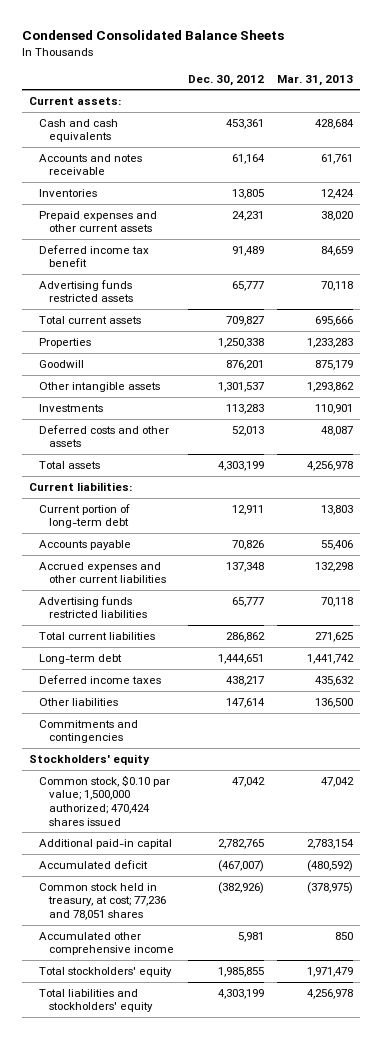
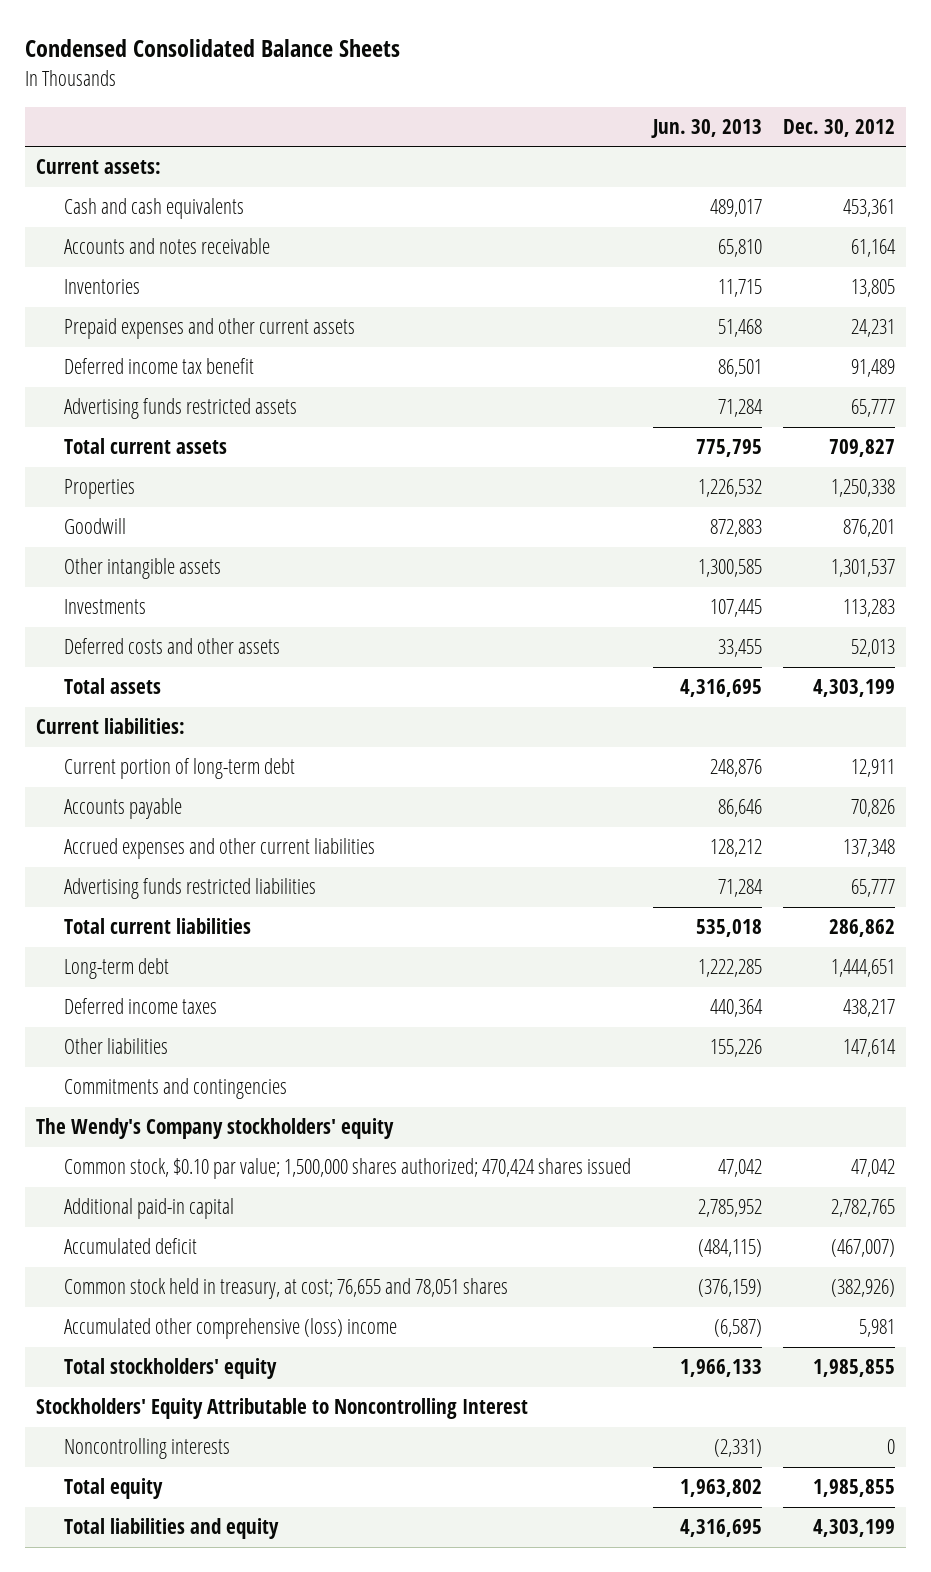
[277,74,354,86] Mar. 31, 2013 -> none
none -> [650,118,762,138] Jun. 30, 2013
[29,753,151,765] Stockholders' equity -> none
none -> [35,1118,394,1140] The Wendy's Company stockholders' equity
[39,774,171,826] Common stock, $0.10 par value; 1,500,000 authorized; 470,424 shares issued -> [64,1158,632,1180] Common stock, $0.10 par value; 1,500,000 shares authorized; 470,424 shares issued
[39,882,167,921] Common stock held in treasury, at cost; 77,236 and 78,051 shares -> [64,1278,509,1300] Common stock held in treasury, at cost; 76,655 and 78,051 shares
[39,931,175,956] Accumulated other comprehensive income -> [64,1318,398,1340] Accumulated other comprehensive (loss) income
none -> [35,1398,528,1420] Stockholders' Equity Attributable to Noncontrolling Interest
none -> [64,1438,231,1460] Noncontrolling interests
none -> [64,1478,164,1500] Total equity
[39,988,154,1013] Total liabilities and stockholders' equity -> [64,1518,280,1540] Total liabilities and equity

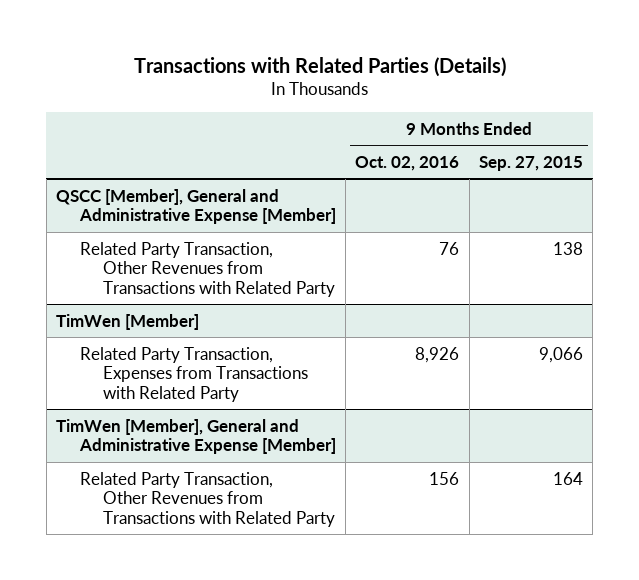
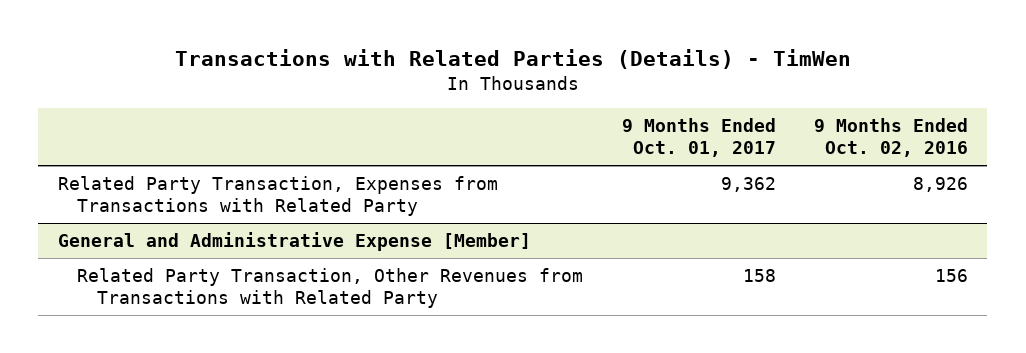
[133,56,506,77] Transactions with Related Parties (Details) -> [174,49,851,70] Transactions with Related Parties (Details) - TimWen
[479,155,584,171] Sep. 27, 2015 -> none
none -> [621,117,776,158] 9 Months Ended Oct. 01, 2017
[56,188,336,225] QSCC [Member], General and Administrative Expense [Member] -> none
[79,241,335,297] Related Party Transaction, Other Revenues from Transactions with Related Party -> none
[56,313,200,330] TimWen [Member] -> none
[56,418,336,455] TimWen [Member], General and Administrative Expense [Member] -> [57,231,531,251] General and Administrative Expense [Member]

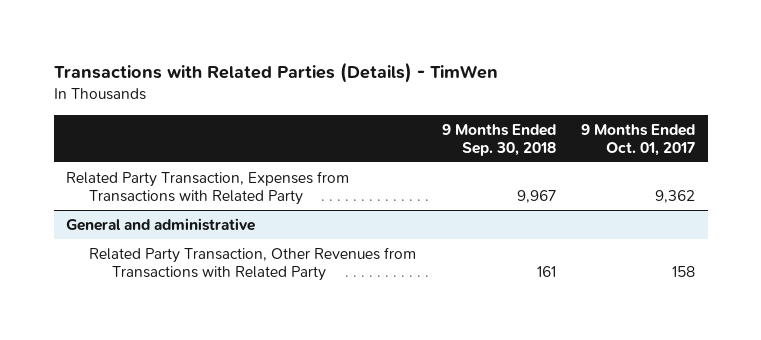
[813,117,968,158] 9 Months Ended Oct. 02, 2016 -> none
none -> [441,123,556,156] 9 Months Ended Sep. 30, 2018
[57,231,531,251] General and Administrative Expense [Member] -> [66,217,256,231] General and administrative

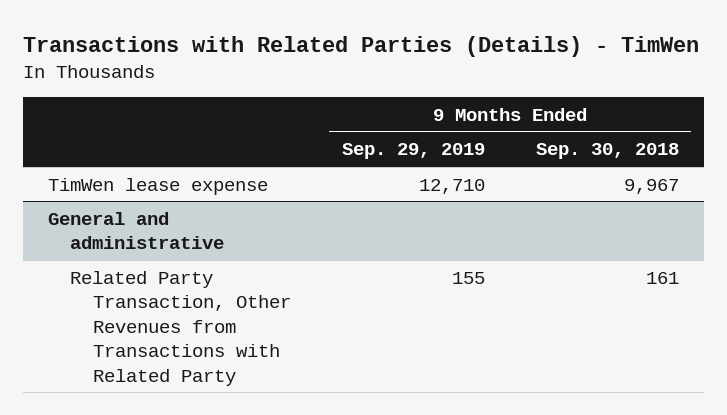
[580,123,695,156] 9 Months Ended Oct. 01, 2017 -> none
none -> [341,143,485,160] Sep. 29, 2019
[66,170,350,205] Related Party Transaction, Expenses from Transactions with Related Party -> [47,177,268,195] TimWen lease expense

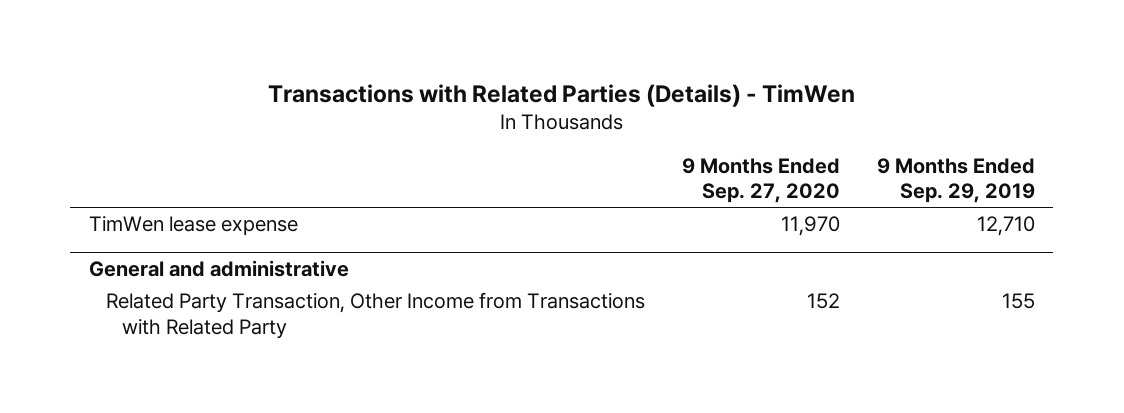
[535,143,679,160] Sep. 30, 2018 -> none
none -> [681,157,840,204] 9 Months Ended Sep. 27, 2020
[70,270,292,386] Related Party Transaction, Other Revenues from Transactions with Related Party -> [105,292,645,339] Related Party Transaction, Other Income from Transactions with Related Party

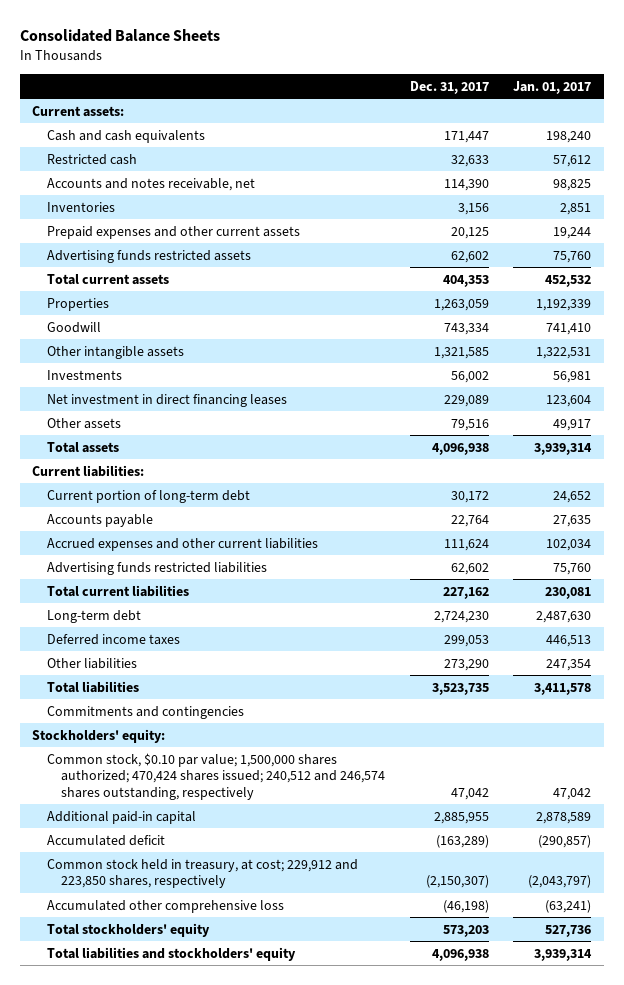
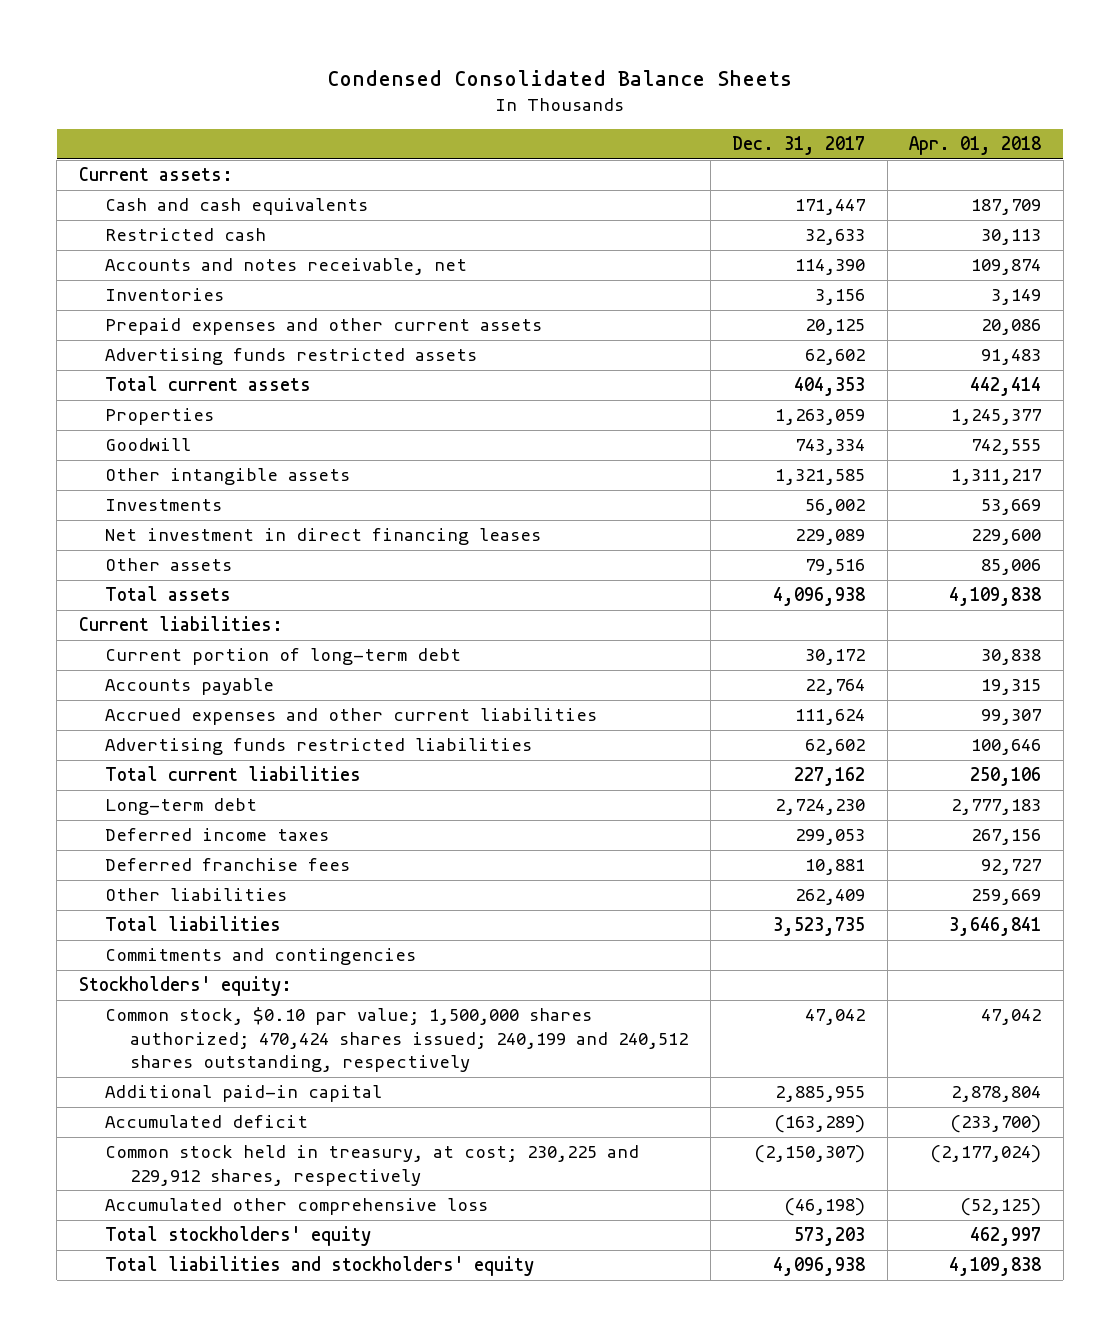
[19,29,220,43] Consolidated Balance Sheets -> [327,69,793,86] Condensed Consolidated Balance Sheets
[513,80,592,94] Jan. 01, 2017 -> none
none -> [909,136,1042,156] Apr. 01, 2018
none -> [104,858,350,872] Deferred franchise fees
[443,658,489,671] 273,290 -> [795,889,866,906] 262,409
[46,752,385,801] Common stock, $0.10 par value; 1,500,000 shares authorized; 470,424 shares issued; 240,512 and 246,574 shares outstanding, respectively -> [104,1007,689,1073] Common stock, $0.10 par value; 1,500,000 shares authorized; 470,424 shares issued; 240,199 and 240,512 shares outstanding, respectively
[46,858,358,889] Common stock held in treasury, at cost; 229,912 and 223,850 shares, respectively -> [104,1145,639,1186] Common stock held in treasury, at cost; 230,225 and 229,912 shares, respectively

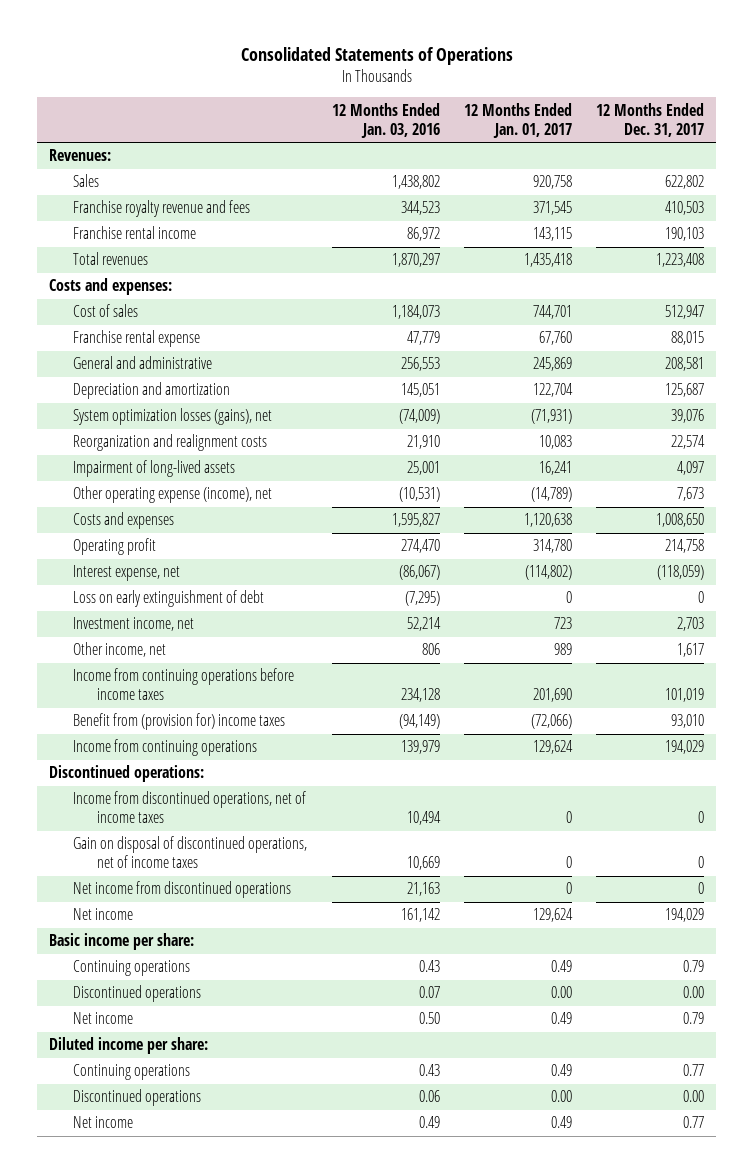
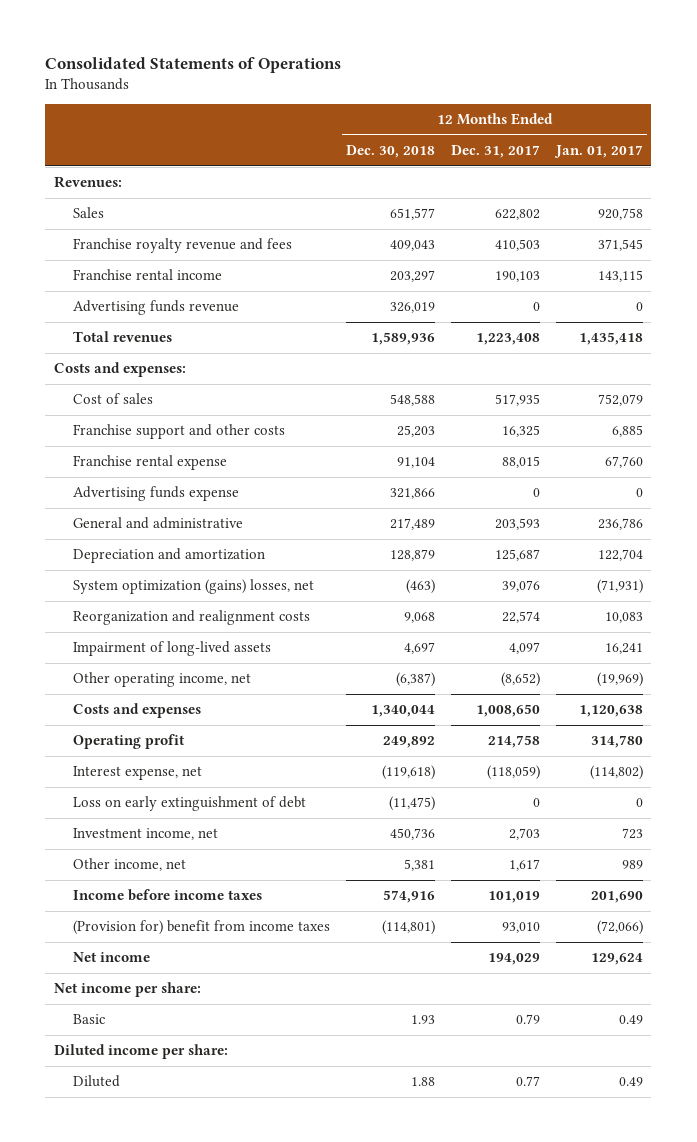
[331,102,440,138] 12 Months Ended Jan. 03, 2016 -> none
none -> [346,145,436,159] Dec. 30, 2018
none -> [72,300,239,316] Advertising funds revenue
[532,305,572,320] 744,701 -> [598,394,644,407] 752,079
[665,305,705,320] 512,947 -> [495,394,541,407] 517,935
none -> [72,424,285,440] Franchise support and other costs
none -> [72,486,239,502] Advertising funds expense
[532,357,572,372] 245,869 -> [598,518,644,531] 236,786
[665,357,705,372] 208,581 -> [495,518,541,531] 203,593
[73,408,273,426] System optimization losses (gains), net -> [72,579,314,595] System optimization (gains) losses, net
[73,486,273,504] Other operating expense (income), net -> [72,672,251,688] Other operating income, net
[530,487,572,503] (14,789) -> [597,672,644,688] (19,969)
[677,487,705,502] 7,673 -> [501,672,541,688] (8,652)
[73,739,258,757] Income from continuing operations -> none
[49,765,205,783] Discontinued operations: -> none
[73,791,307,824] Income from discontinued operations, net of income taxes -> none
[73,836,308,869] Gain on disposal of discontinued operations, net of income taxes -> none
[73,881,292,899] Net income from discontinued operations -> none
[73,668,295,701] Income from continuing operations before income taxes -> [72,889,262,902] Income before income taxes
[73,713,286,731] Benefit from (provision for) income taxes -> [72,920,330,936] (Provision for) benefit from income taxes
[73,960,191,977] Continuing operations -> none
[73,985,202,1003] Discontinued operations -> none
[49,933,195,951] Basic income per share: -> [53,982,201,998] Net income per share:
[73,1012,134,1025] Net income -> [72,1014,105,1025] Basic
[73,1064,191,1081] Continuing operations -> none
[73,1089,202,1107] Discontinued operations -> none
[73,1116,134,1129] Net income -> [72,1075,120,1088] Diluted

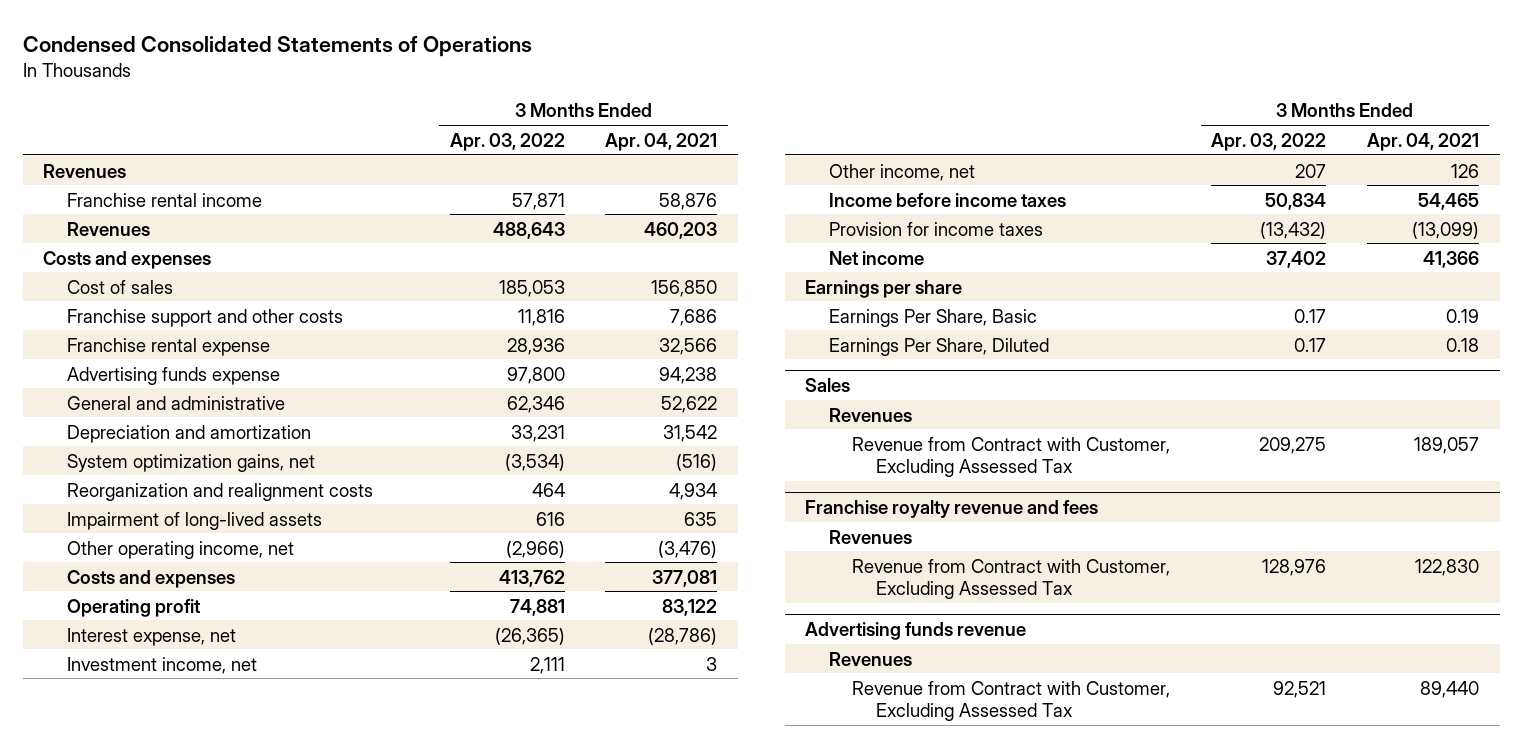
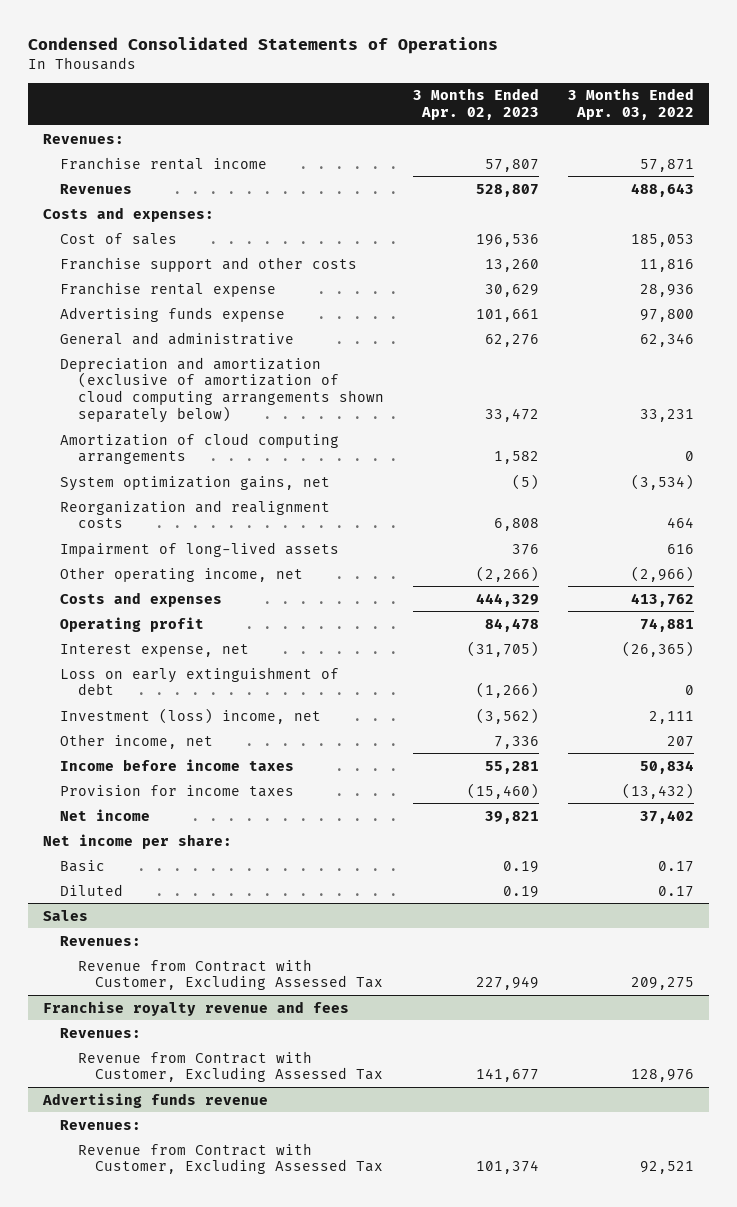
[605,132,718,151] Apr. 04, 2021 -> none
none -> [412,88,539,121] 3 Months Ended Apr. 02, 2023
[43,163,127,178] Revenues -> [42,133,124,144] Revenues:
[43,250,212,269] Costs and expenses -> [42,206,214,222] Costs and expenses:
[67,424,312,443] Depreciation and amortization -> [60,356,384,424] Depreciation and amortization (exclusive of amortization of cloud computing arrangements shown separately below)
none -> [60,432,340,465] Amortization of cloud computing arrangements
none -> [60,666,340,696] Loss on early extinguishment of debt
[67,656,258,674] Investment income, net -> [60,707,322,724] Investment (loss) income, net
[805,279,963,298] Earnings per share -> [42,833,232,849] Net income per share:
[828,308,1037,327] Earnings Per Share, Basic -> [60,859,106,872] Basic
[828,337,1049,356] Earnings Per Share, Diluted -> [60,883,124,896] Diluted
[828,407,912,422] Revenues -> [60,935,142,946] Revenues:
[828,529,912,544] Revenues -> [60,1027,142,1038] Revenues:
[828,651,912,666] Revenues -> [60,1119,142,1130] Revenues:

